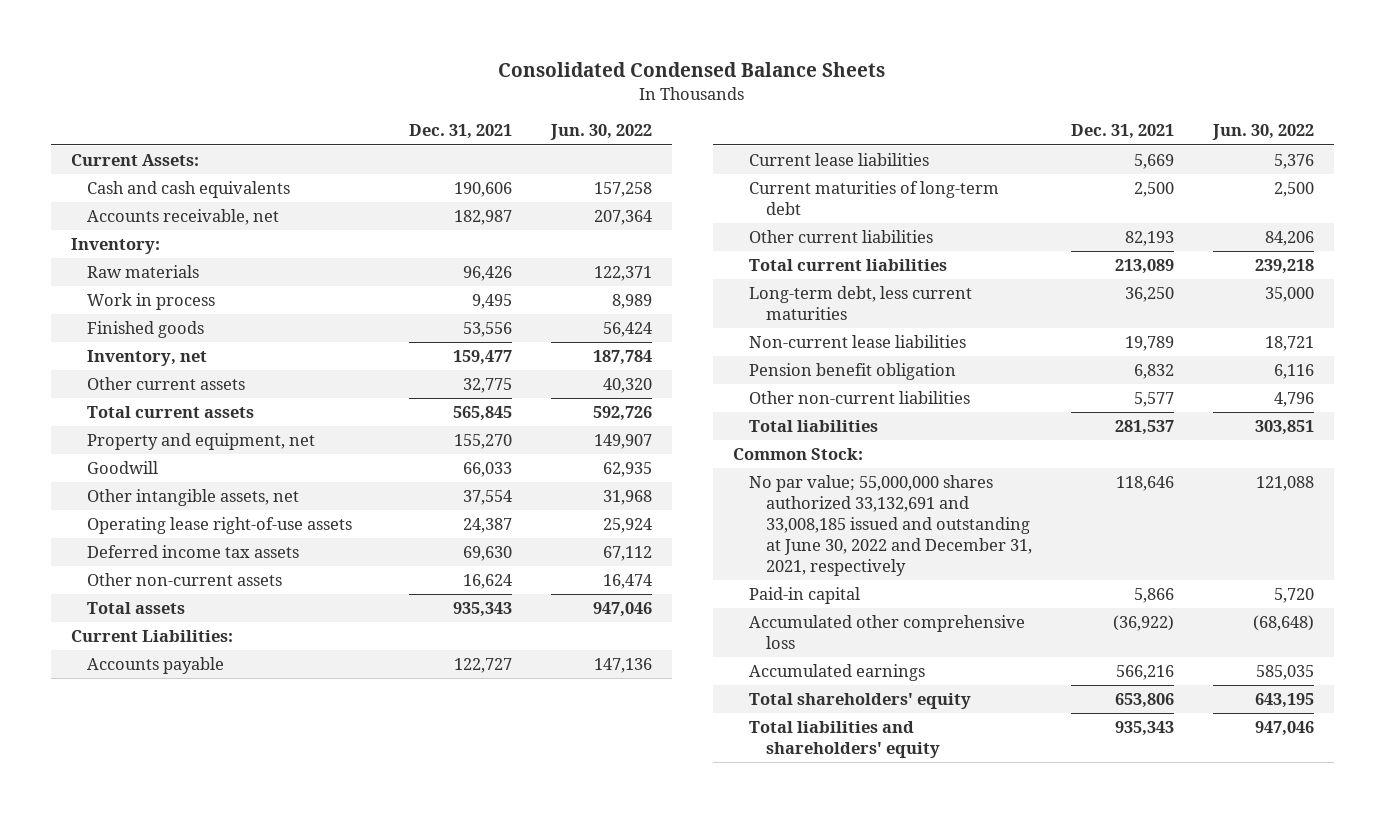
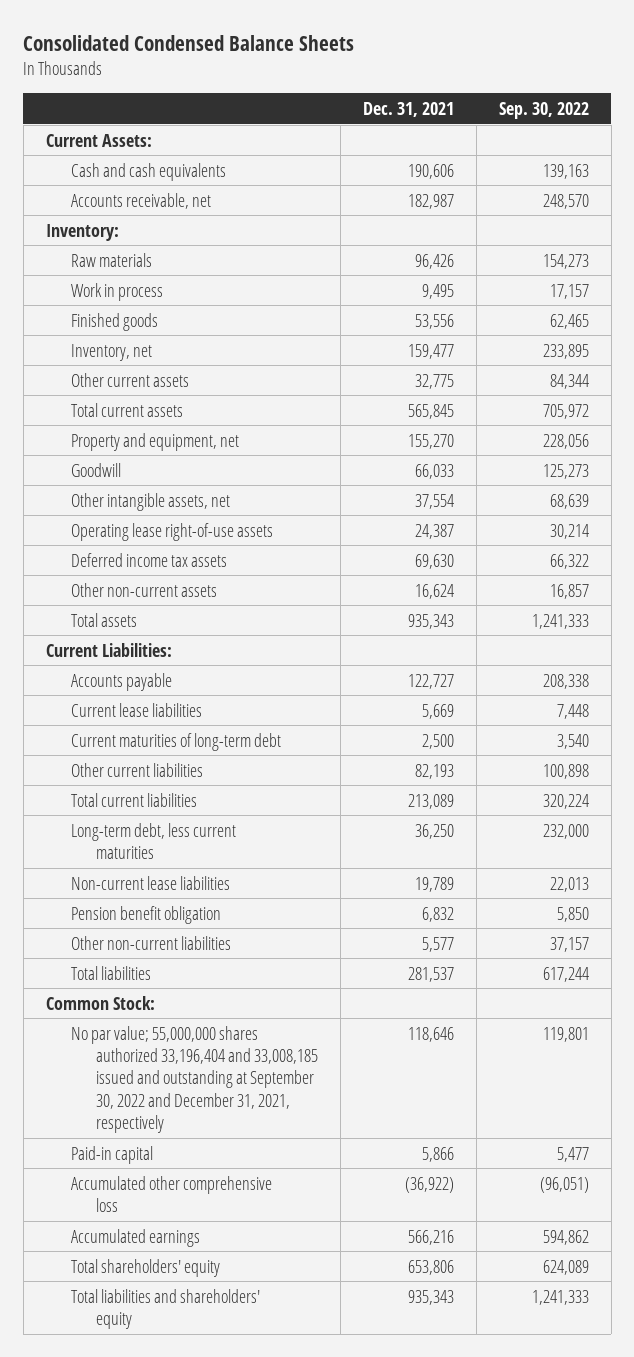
[549,124,652,141] Jun. 30, 2022 -> none
none -> [498,101,589,119] Sep. 30, 2022
[749,475,1032,576] No par value; 55,000,000 shares authorized 33,132,691 and 33,008,185 issued and outstanding at June 30, 2022 and December 31, 2021, respectively -> [70,1025,318,1134] No par value; 55,000,000 shares authorized 33,196,404 and 33,008,185 issued and outstanding at September 30, 2022 and December 31, 2021, respectively

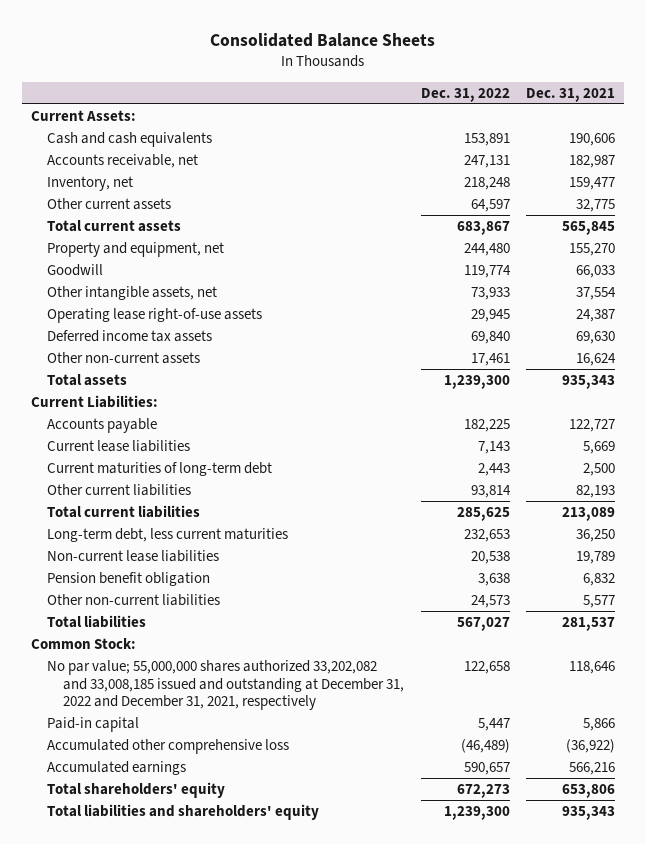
[23,35,355,52] Consolidated Condensed Balance Sheets -> [209,32,435,47] Consolidated Balance Sheets
[498,101,589,119] Sep. 30, 2022 -> none
none -> [420,87,510,102] Dec. 31, 2022
[45,223,119,241] Inventory: -> none
[70,252,152,267] Raw materials -> none
[70,282,163,301] Work in process -> none
[70,312,158,331] Finished goods -> none
[70,1025,318,1134] No par value; 55,000,000 shares authorized 33,196,404 and 33,008,185 issued and outstanding at September 30, 2022 and December 31, 2021, respectively -> [46,660,404,711] No par value; 55,000,000 shares authorized 33,202,082 and 33,008,185 issued and outstanding at December 31, 2022 and December 31, 2021, respectively

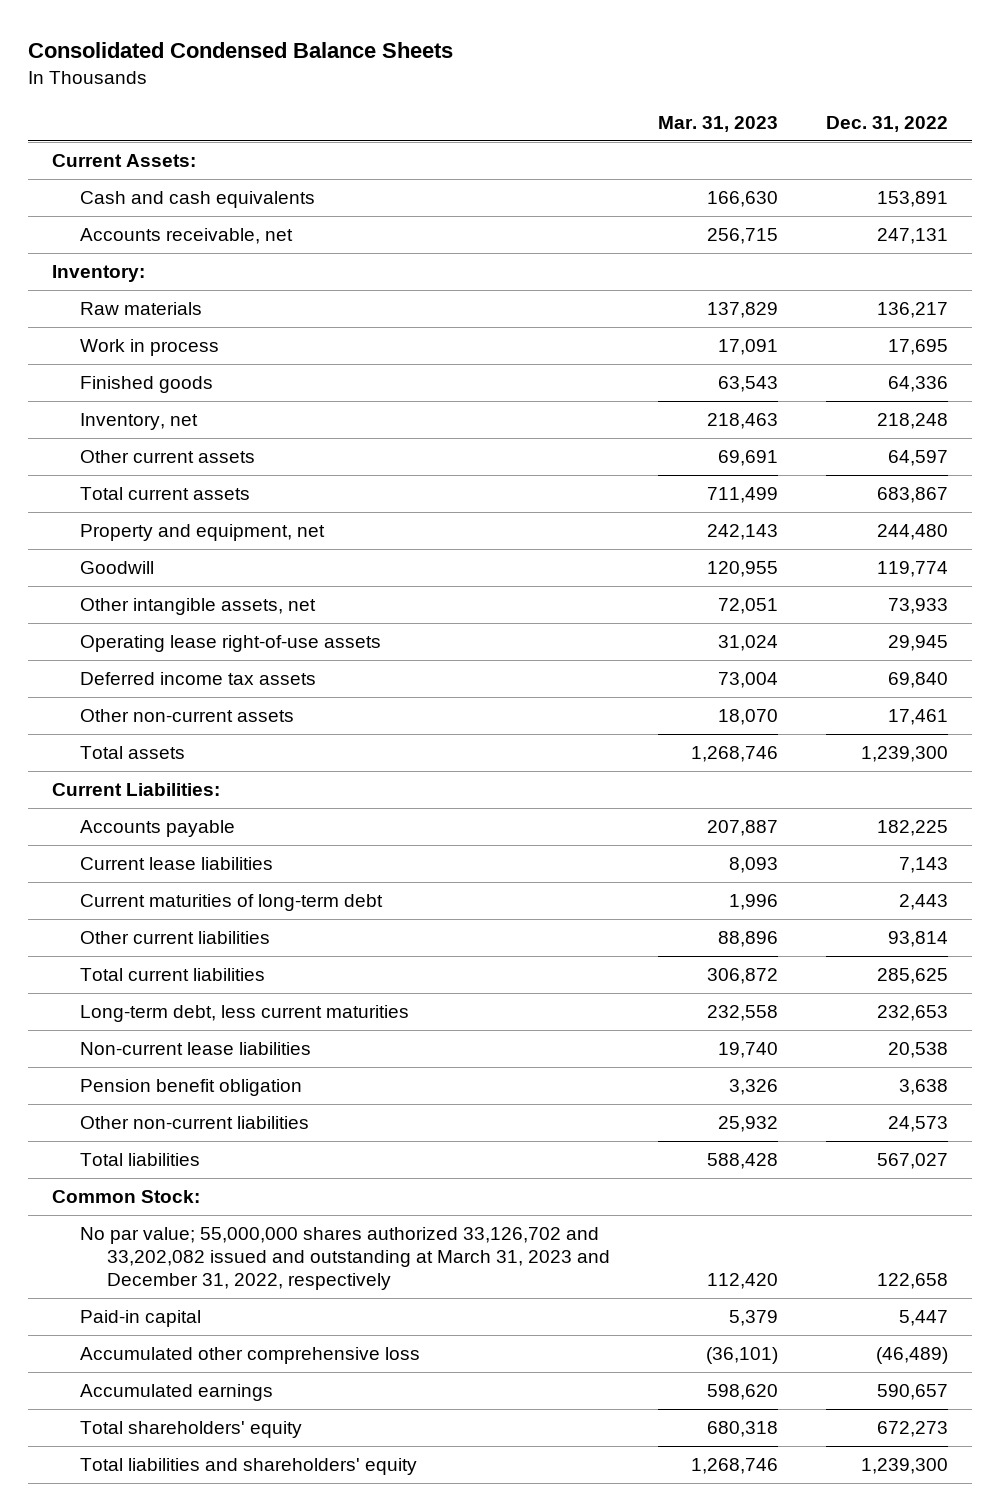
[209,32,435,47] Consolidated Balance Sheets -> [28,42,454,59] Consolidated Condensed Balance Sheets
[526,87,616,102] Dec. 31, 2021 -> none
none -> [657,115,778,132] Mar. 31, 2023
none -> [52,265,146,283] Inventory:
none -> [79,302,202,316] Raw materials
none -> [79,339,219,357] Work in process
none -> [79,376,213,394] Finished goods
[46,660,404,711] No par value; 55,000,000 shares authorized 33,202,082 and 33,008,185 issued and outstanding at December 31, 2022 and December 31, 2021, respectively -> [79,1227,610,1291] No par value; 55,000,000 shares authorized 33,126,702 and 33,202,082 issued and outstanding at March 31, 2023 and December 31, 2022, respectively

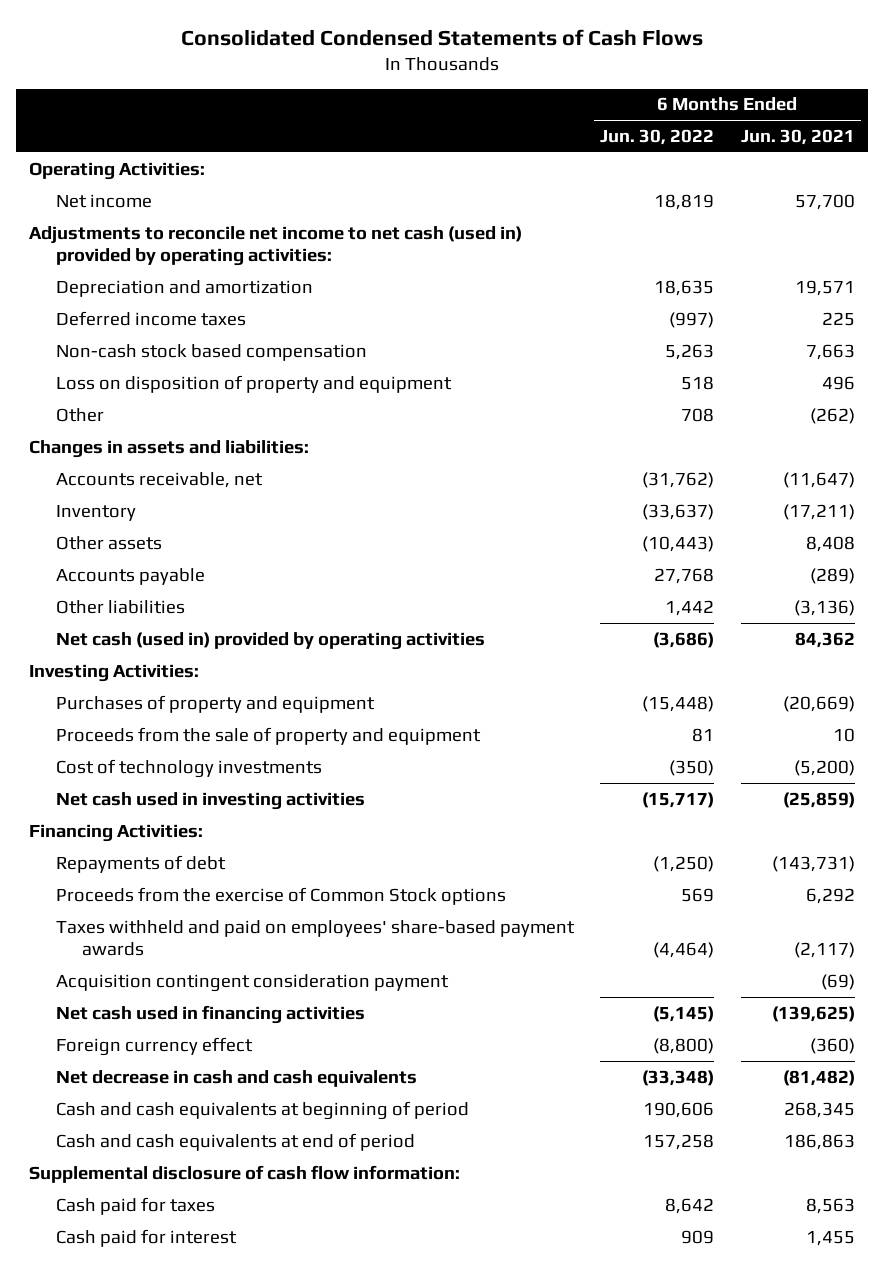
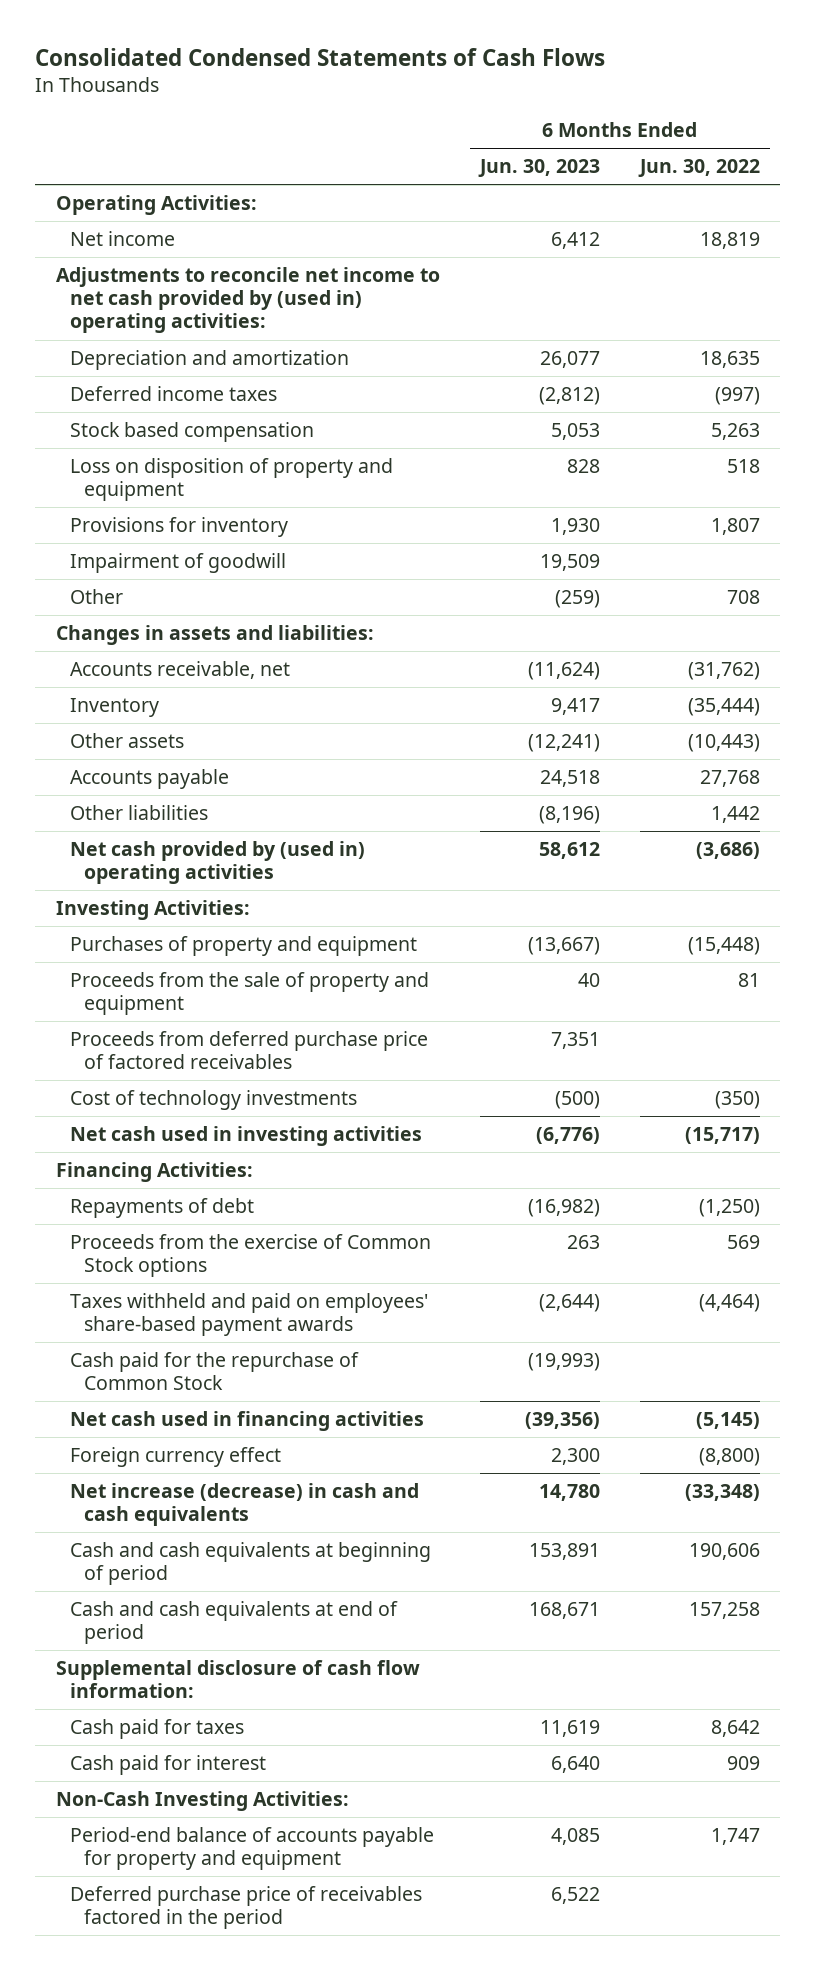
[740,129,855,146] Jun. 30, 2021 -> none
none -> [477,159,600,178] Jun. 30, 2023
[29,225,523,266] Adjustments to reconcile net income to net cash (used in) provided by operating activities: -> [55,267,440,334] Adjustments to reconcile net income to net cash provided by (used in) operating activities:
[55,343,367,361] Non-cash stock based compensation -> [69,422,314,443] Stock based compensation
none -> [69,517,288,538] Provisions for inventory
none -> [69,553,286,574] Impairment of goodwill
[642,503,715,520] (33,637) -> [687,698,760,717] (35,444)
[55,631,485,650] Net cash (used in) provided by operating activities -> [69,841,365,885] Net cash provided by (used in) operating activities
none -> [69,1031,428,1070] Proceeds from deferred purchase price of factored receivables
[55,973,449,992] Acquisition contingent consideration payment -> none
none -> [69,1352,359,1391] Cash paid for the repurchase of Common Stock
[55,1069,417,1087] Net decrease in cash and cash equivalents -> [69,1483,419,1527] Net increase (decrease) in cash and cash equivalents
none -> [55,1791,349,1812] Non-Cash Investing Activities:
none -> [69,1827,434,1871] Period-end balance of accounts payable for property and equipment
none -> [69,1886,422,1930] Deferred purchase price of receivables factored in the period

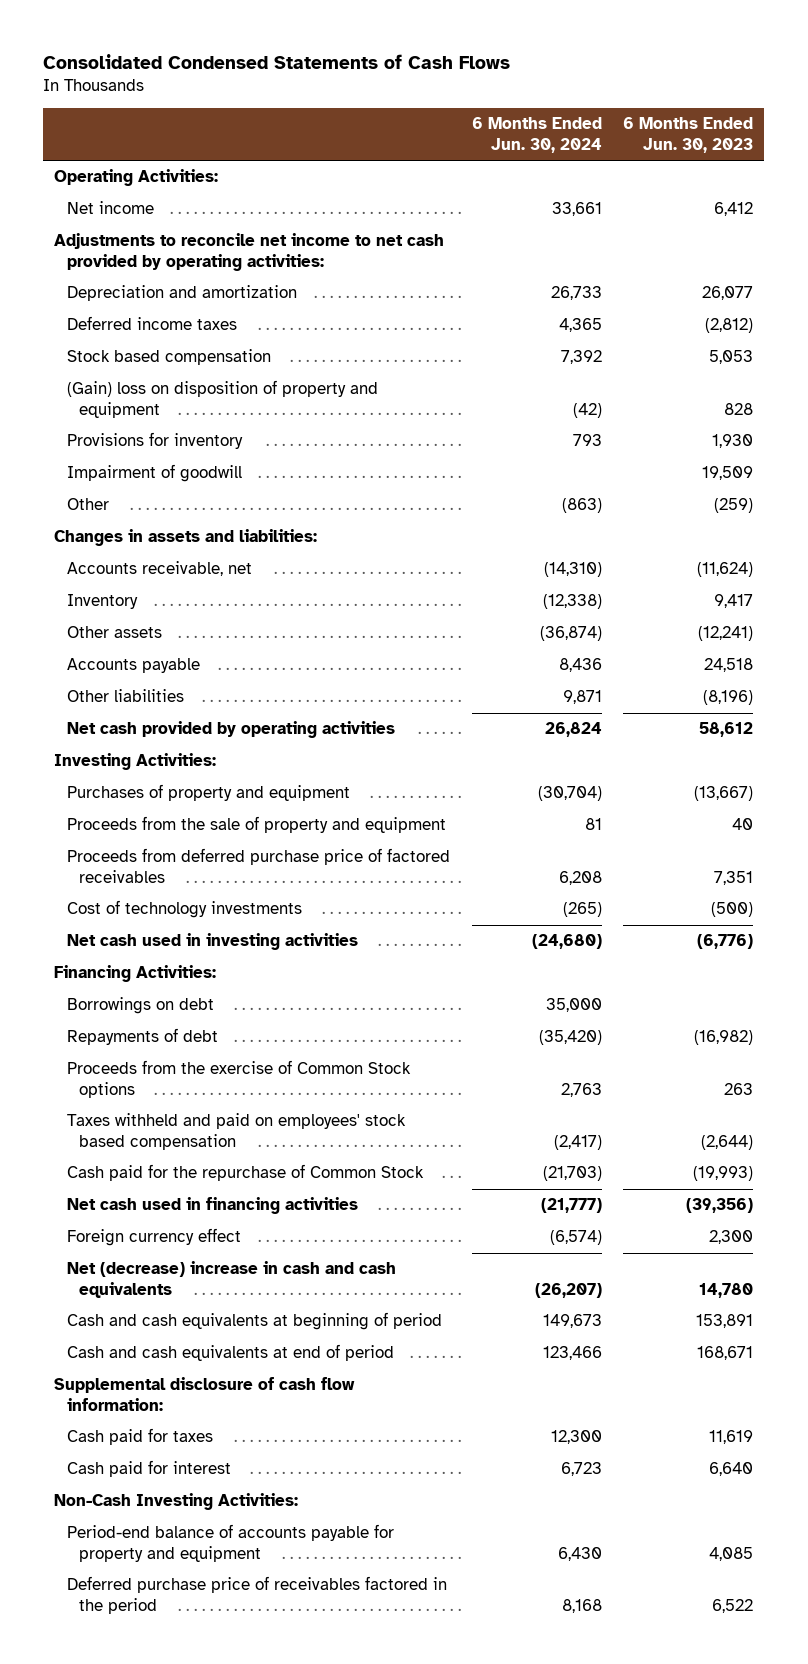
[637,159,760,178] Jun. 30, 2022 -> none
none -> [471,117,602,153] 6 Months Ended Jun. 30, 2024
[55,267,440,334] Adjustments to reconcile net income to net cash provided by (used in) operating activities: -> [54,233,445,272] Adjustments to reconcile net income to net cash provided by operating activities:
[69,458,393,502] Loss on disposition of property and equipment -> [66,380,378,419] (Gain) loss on disposition of property and equipment
[69,841,365,885] Net cash provided by (used in) operating activities -> [66,721,395,739] Net cash provided by operating activities
none -> [66,997,214,1015] Borrowings on debt
[69,1293,428,1337] Taxes withheld and paid on employees' share-based payment awards -> [66,1113,406,1151] Taxes withheld and paid on employees' stock based compensation
[69,1483,419,1527] Net increase (decrease) in cash and cash equivalents -> [66,1261,396,1299] Net (decrease) increase in cash and cash equivalents

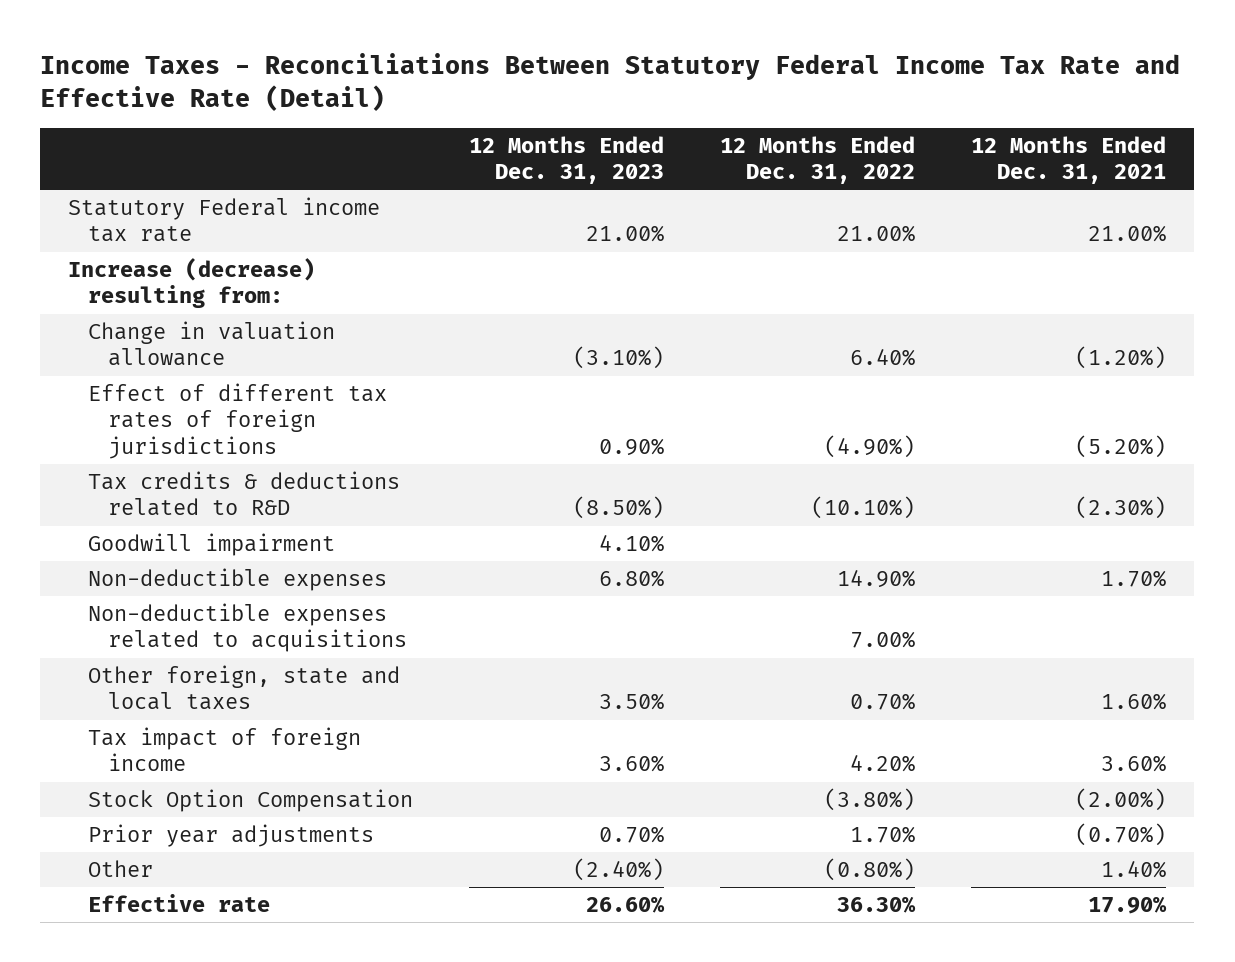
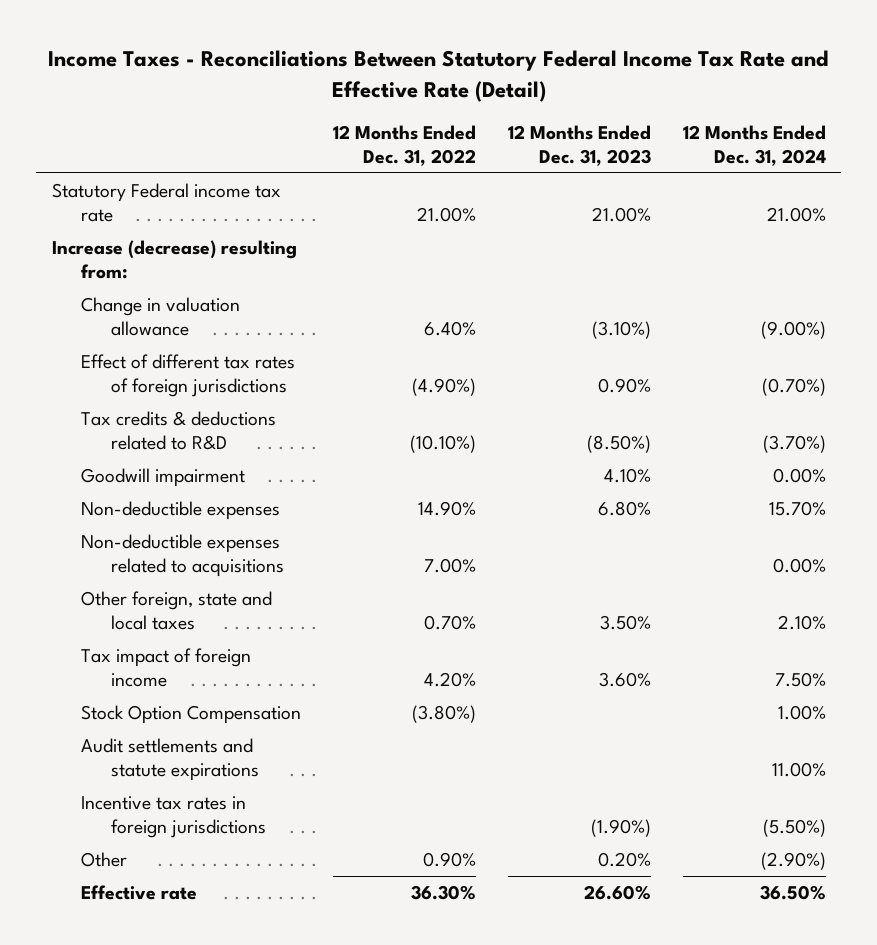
[971,135,1167,185] 12 Months Ended Dec. 31, 2021 -> none
none -> [682,125,826,167] 12 Months Ended Dec. 31, 2024
[88,824,375,848] Prior year adjustments -> none
none -> [81,737,260,781] Audit settlements and statute expirations
none -> [81,795,267,838] Incentive tax rates in foreign jurisdictions
[573,858,665,882] (2.40%) -> [597,851,651,867] 0.20%
[824,858,916,882] (0.80%) -> [423,851,477,867] 0.90%

